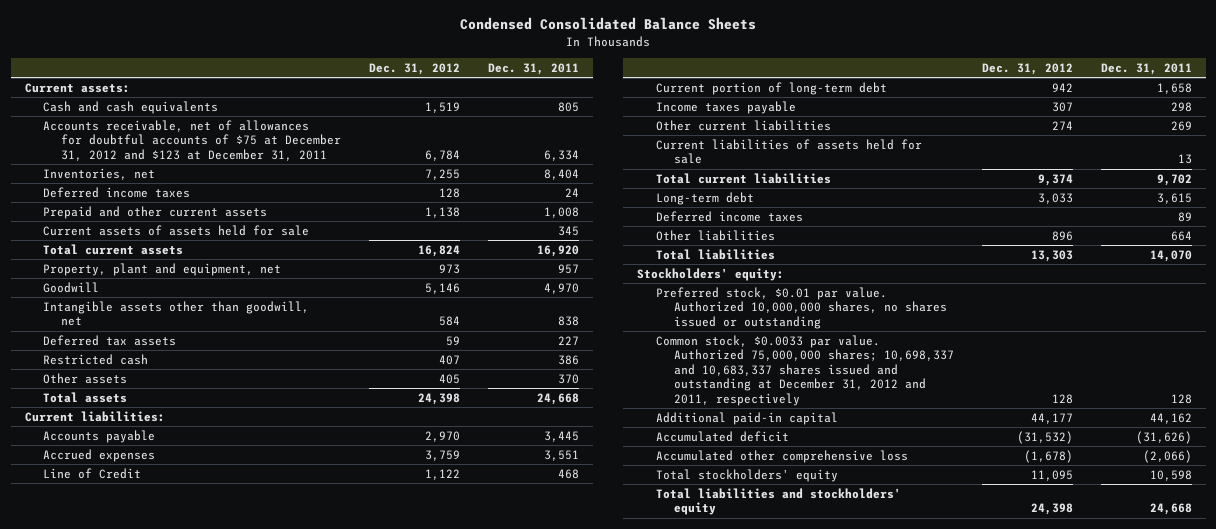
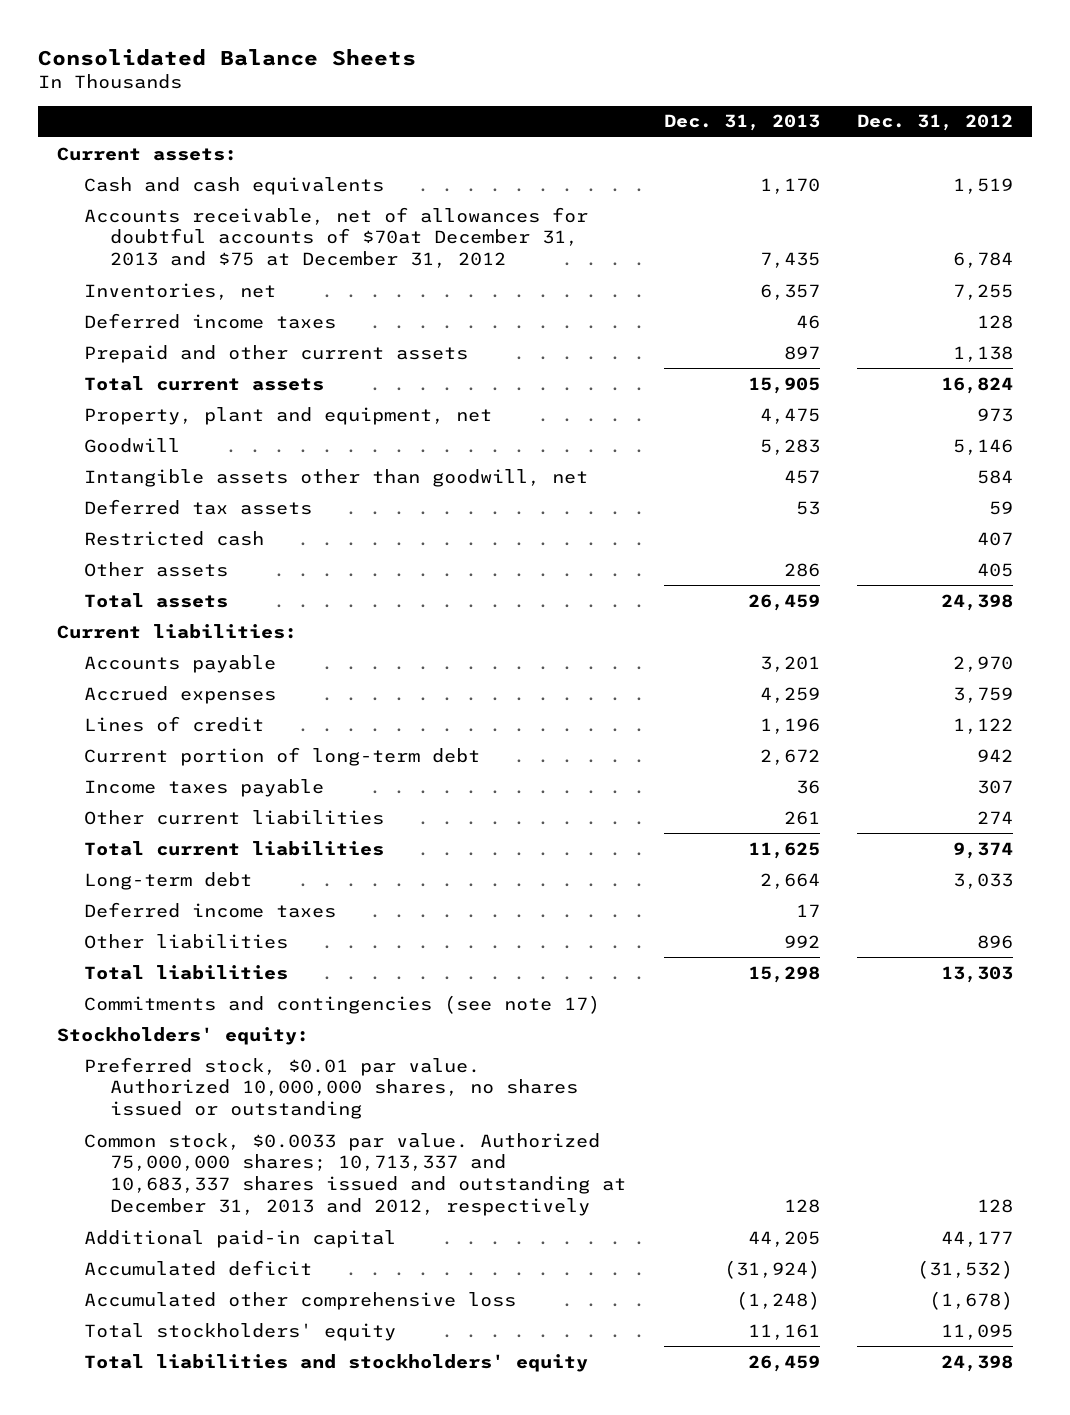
[460,17,757,31] Condensed Consolidated Balance Sheets -> [38,49,417,67] Consolidated Balance Sheets
[488,62,580,75] Dec. 31, 2011 -> none
none -> [663,114,820,132] Dec. 31, 2013
[43,119,342,161] Accounts receivable, net of allowances for doubtful accounts of $75 at December 31, 2012 and $123 at December 31, 2011 -> [83,206,588,269] Accounts receivable, net of allowances for doubtful accounts of $70at December 31, 2013 and $75 at December 31, 2012
[43,224,310,236] Current assets of assets held for sale -> none
[43,467,142,479] Line of Credit -> [83,715,264,732] Lines of credit
[655,138,922,165] Current liabilities of assets held for sale -> none
none -> [83,994,600,1014] Commitments and contingencies (see note 17)
[655,334,954,406] Common stock, $0.0033 par value. Authorized 75,000,000 shares; 10,698,337 and 10,683,337 shares issued and outstanding at December 31, 2012 and 2011, respectively -> [83,1132,627,1217] Common stock, $0.0033 par value. Authorized 75,000,000 shares; 10,713,337 and 10,683,337 shares issued and outstanding at December 31, 2013 and 2012, respectively

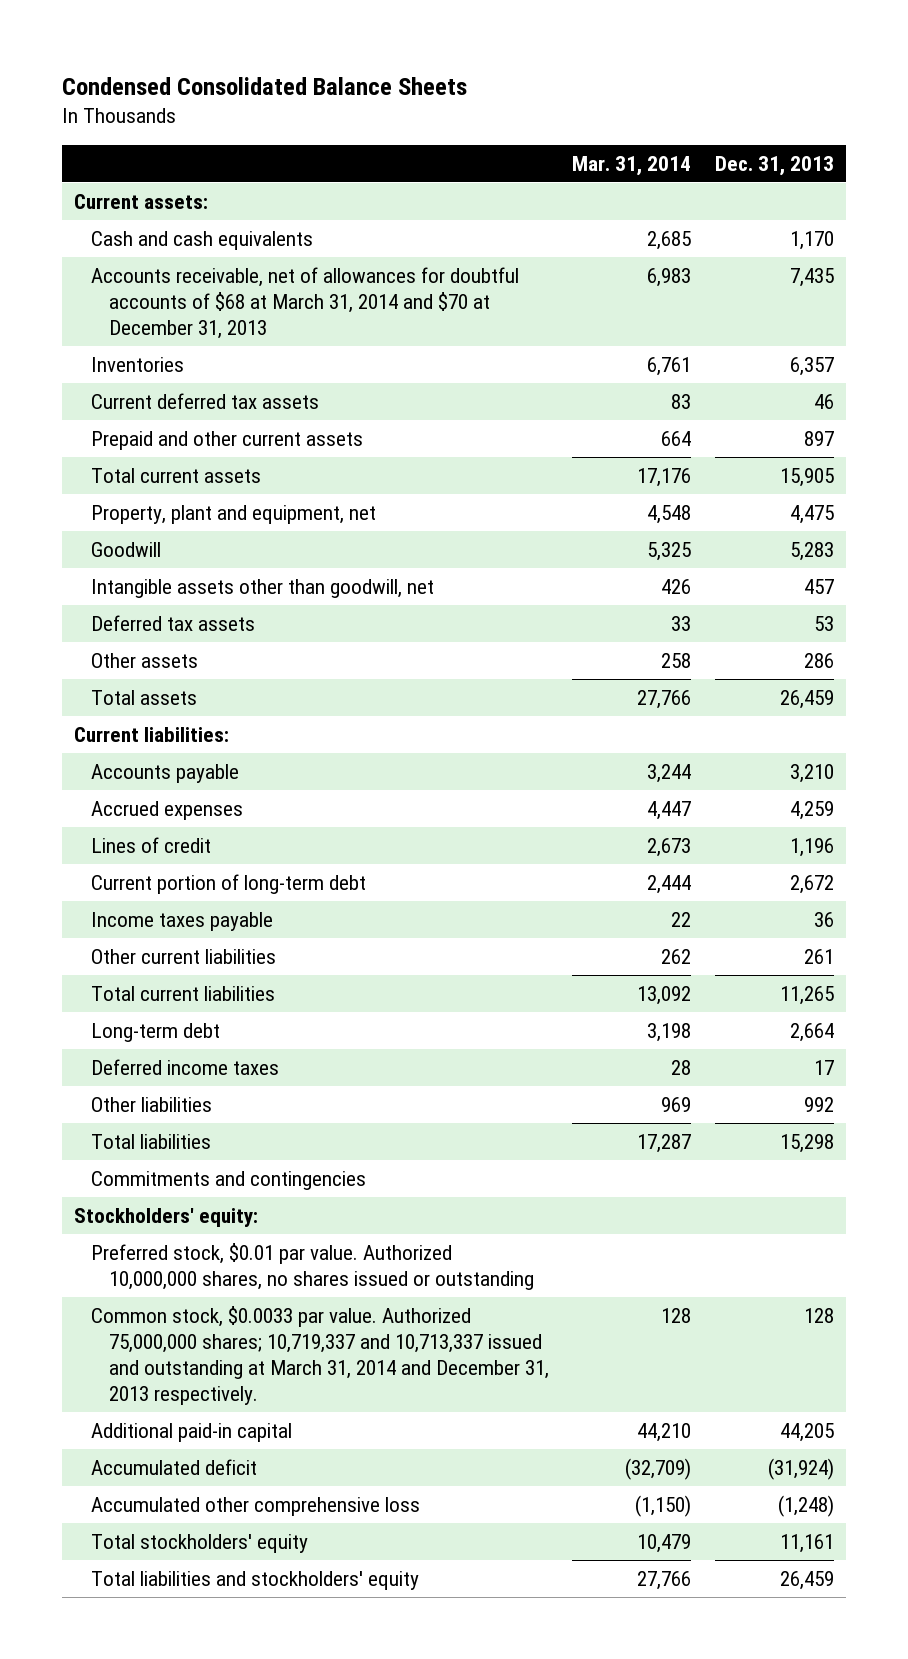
[38,49,417,67] Consolidated Balance Sheets -> [62,76,468,95] Condensed Consolidated Balance Sheets
[857,114,1014,132] Dec. 31, 2012 -> none
none -> [572,155,692,176] Mar. 31, 2014
[83,206,588,269] Accounts receivable, net of allowances for doubtful accounts of $70at December 31, 2013 and $75 at December 31, 2012 -> [91,267,520,339] Accounts receivable, net of allowances for doubtful accounts of $68 at March 31, 2014 and $70 at December 31, 2013
[83,282,276,300] Inventories, net -> [91,357,185,373] Inventories
[83,312,336,329] Deferred income taxes -> [91,393,320,410] Current deferred tax assets
[83,530,264,546] Restricted cash -> none
[759,655,820,672] 3,201 -> [790,764,835,784] 3,210
[747,841,820,859] 11,625 -> [780,986,835,1006] 11,265
[83,994,600,1014] Commitments and contingencies (see note 17) -> [91,1171,367,1191] Commitments and contingencies
[83,1132,627,1217] Common stock, $0.0033 par value. Authorized 75,000,000 shares; 10,713,337 and 10,683,337 shares issued and outstanding at December 31, 2013 and 2012, respectively -> [91,1306,549,1405] Common stock, $0.0033 par value. Authorized 75,000,000 shares; 10,719,337 and 10,713,337 issued and outstanding at March 31, 2014 and December 31, 2013 respectively.

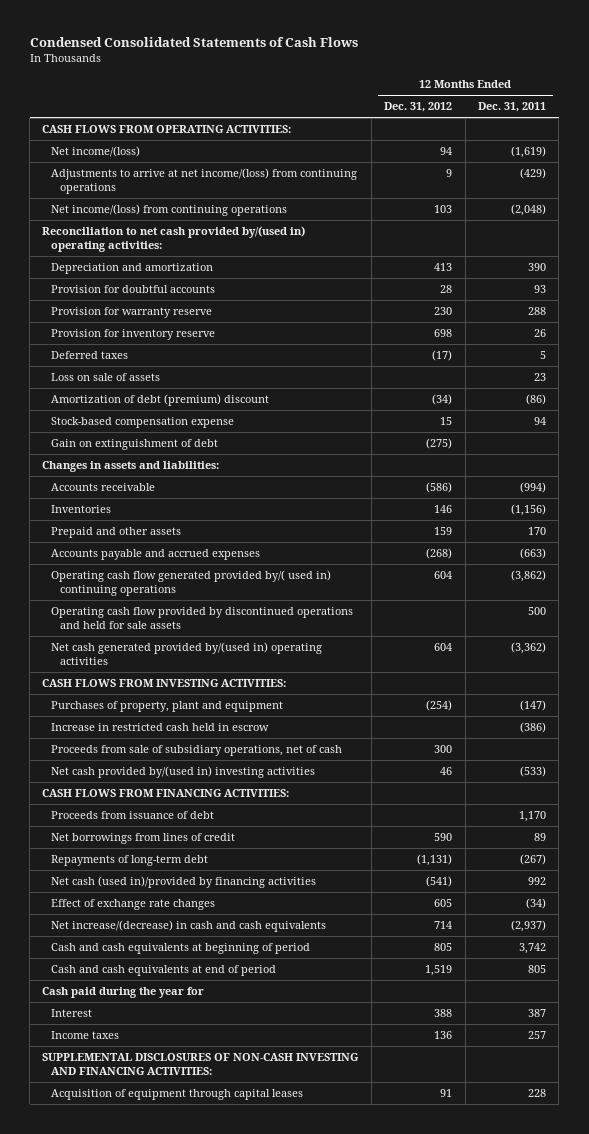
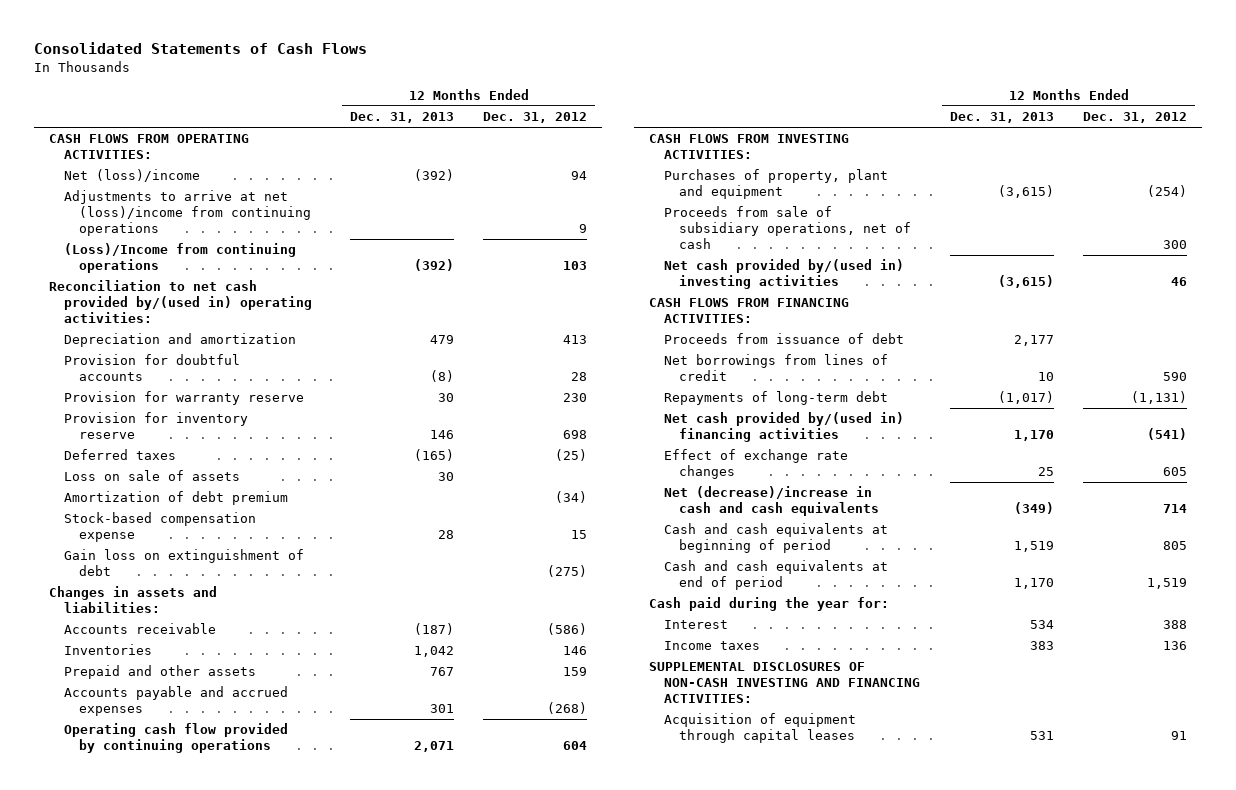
[29,36,358,47] Condensed Consolidated Statements of Cash Flows -> [34,42,368,55] Consolidated Statements of Cash Flows
[478,102,547,113] Dec. 31, 2011 -> none
none -> [349,112,454,124] Dec. 31, 2013
[51,146,141,158] Net income/(loss) -> [64,169,201,183] Net (loss)/income
[51,168,358,195] Adjustments to arrive at net income/(loss) from continuing operations -> [64,190,312,236] Adjustments to arrive at net (loss)/income from continuing operations
[51,204,288,217] Net income/(loss) from continuing operations -> [64,243,297,273] (Loss)/Income from continuing operations
[432,350,453,362] (17) -> [555,449,588,462] (25)
[51,394,270,407] Amortization of debt (premium) discount -> [64,491,289,506] Amortization of debt premium
[51,439,219,451] Gain on extinguishment of debt -> [64,549,305,576] Gain loss on extinguishment of debt
[51,607,354,630] Operating cash flow provided by discontinued operations and held for sale assets -> none
[51,642,323,666] Net cash generated provided by/(used in) operating activities -> none
[51,570,332,597] Operating cash flow generated provided by/( used in) continuing operations -> [64,723,289,753] Operating cash flow provided by continuing operations
[51,723,270,732] Increase in restricted cash held in escrow -> none
[51,876,317,889] Net cash (used in)/provided by financing activities -> [664,412,905,442] Net cash provided by/(used in) financing activities
[51,920,327,933] Net increase/(decrease) in cash and cash equivalents -> [664,486,880,516] Net (decrease)/increase in cash and cash equivalents
[42,987,205,999] Cash paid during the year for -> [649,597,890,612] Cash paid during the year for:

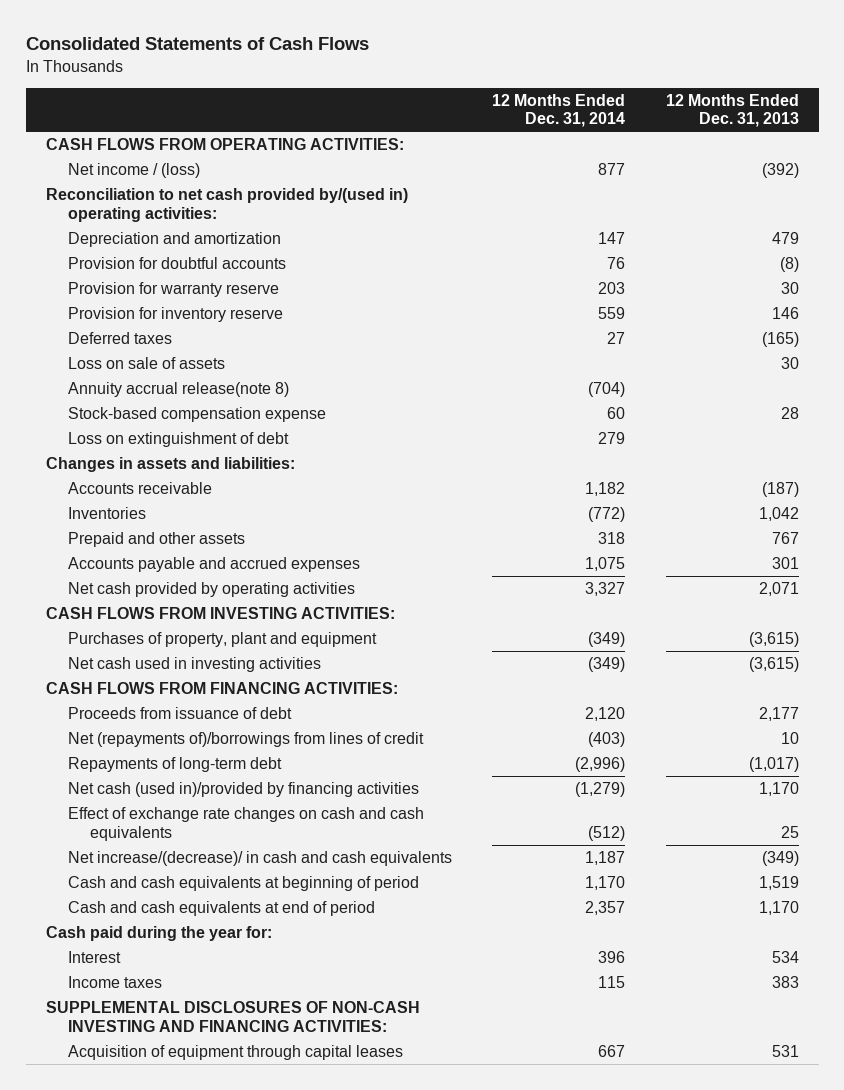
[483,112,588,124] Dec. 31, 2012 -> none
none -> [492,93,626,128] 12 Months Ended Dec. 31, 2014
[64,190,312,236] Adjustments to arrive at net (loss)/income from continuing operations -> none
[64,243,297,273] (Loss)/Income from continuing operations -> none
[64,169,201,183] Net (loss)/income -> [67,163,200,179] Net income / (loss)
[64,491,289,506] Amortization of debt premium -> none
none -> [67,382,289,398] Annuity accrual release(note 8)
[64,549,305,576] Gain loss on extinguishment of debt -> [67,432,289,448] Loss on extinguishment of debt
[64,723,289,753] Operating cash flow provided by continuing operations -> [67,582,355,598] Net cash provided by operating activities
[664,206,912,249] Proceeds from sale of subsidiary operations, net of cash -> none
[664,259,905,289] Net cash provided by/(used in) investing activities -> [67,657,321,673] Net cash used in investing activities
[664,354,889,381] Net borrowings from lines of credit -> [67,732,424,748] Net (repayments of)/borrowings from lines of credit
[664,412,905,442] Net cash provided by/(used in) financing activities -> [67,782,419,798] Net cash (used in)/provided by financing activities
[664,449,849,479] Effect of exchange rate changes -> [67,807,424,841] Effect of exchange rate changes on cash and cash equivalents
[664,486,880,516] Net (decrease)/increase in cash and cash equivalents -> [67,851,452,867] Net increase/(decrease)/ in cash and cash equivalents

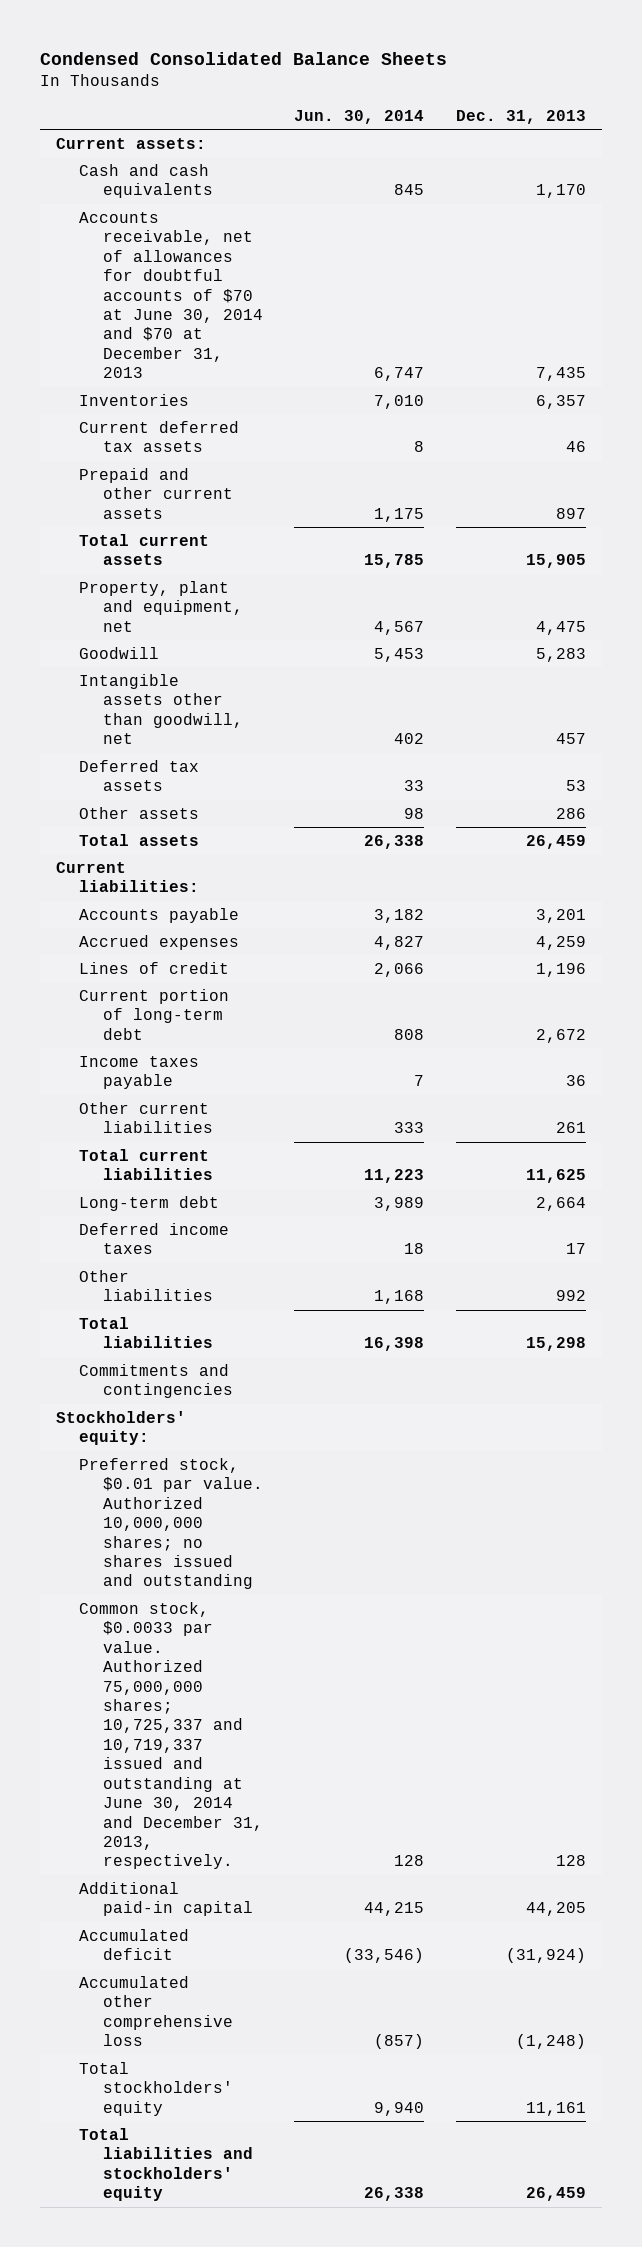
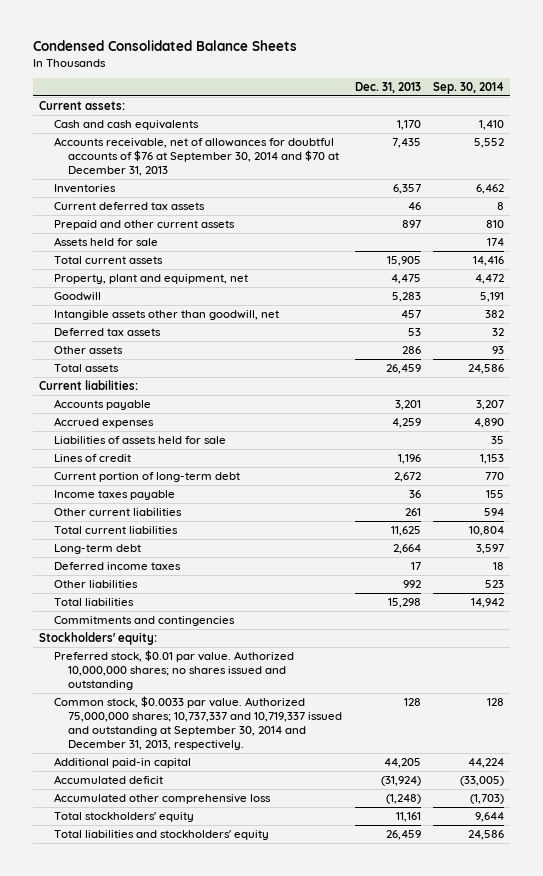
[294,109,425,124] Jun. 30, 2014 -> none
none -> [432,82,504,95] Sep. 30, 2014
[79,211,263,379] Accounts receivable, net of allowances for doubtful accounts of $70 at June 30, 2014 and $70 at December 31, 2013 -> [53,136,340,177] Accounts receivable, net of allowances for doubtful accounts of $76 at September 30, 2014 and $70 at December 31, 2013
none -> [53,236,158,246] Assets held for sale
none -> [53,435,226,444] Liabilities of assets held for sale
[79,1601,263,1870] Common stock, $0.0033 par value. Authorized 75,000,000 shares; 10,725,337 and 10,719,337 issued and outstanding at June 30, 2014 and December 31, 2013, respectively. -> [53,695,343,751] Common stock, $0.0033 par value. Authorized 75,000,000 shares; 10,737,337 and 10,719,337 issued and outstanding at September 30, 2014 and December 31, 2013, respectively.

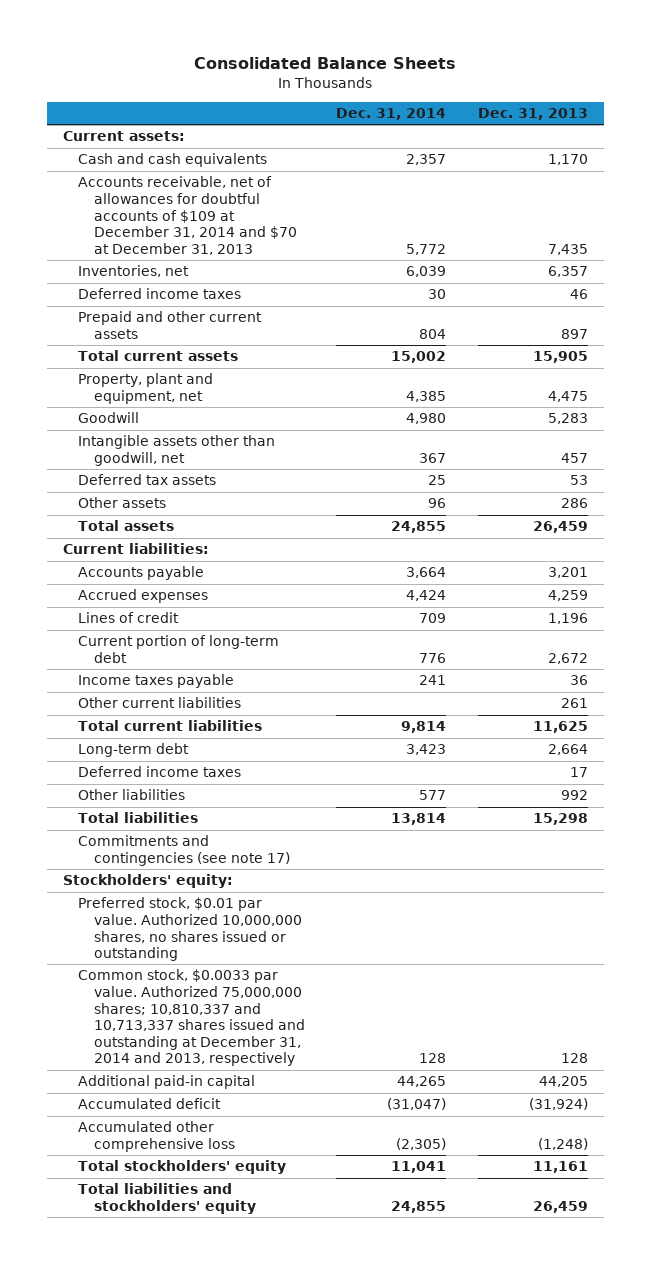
[32,39,297,51] Condensed Consolidated Balance Sheets -> [194,56,457,69] Consolidated Balance Sheets
[432,82,504,95] Sep. 30, 2014 -> none
none -> [336,108,447,121] Dec. 31, 2014
[53,136,340,177] Accounts receivable, net of allowances for doubtful accounts of $76 at September 30, 2014 and $70 at December 31, 2013 -> [78,176,297,255] Accounts receivable, net of allowances for doubtful accounts of $109 at December 31, 2014 and $70 at December 31, 2013
[53,183,116,193] Inventories -> [78,265,190,278] Inventories, net
[53,201,205,210] Current deferred tax assets -> [78,288,242,300] Deferred income taxes
[53,236,158,246] Assets held for sale -> none
[53,435,226,444] Liabilities of assets held for sale -> none
[53,615,235,626] Commitments and contingencies -> [78,835,290,867] Commitments and contingencies (see note 17)
[53,649,294,691] Preferred stock, $0.01 par value. Authorized 10,000,000 shares; no shares issued and outstanding -> [78,897,302,962] Preferred stock, $0.01 par value. Authorized 10,000,000 shares, no shares issued or outstanding
[53,695,343,751] Common stock, $0.0033 par value. Authorized 75,000,000 shares; 10,737,337 and 10,719,337 issued and outstanding at September 30, 2014 and December 31, 2013, respectively. -> [78,969,305,1067] Common stock, $0.0033 par value. Authorized 75,000,000 shares; 10,810,337 and 10,713,337 shares issued and outstanding at December 31, 2014 and 2013, respectively

